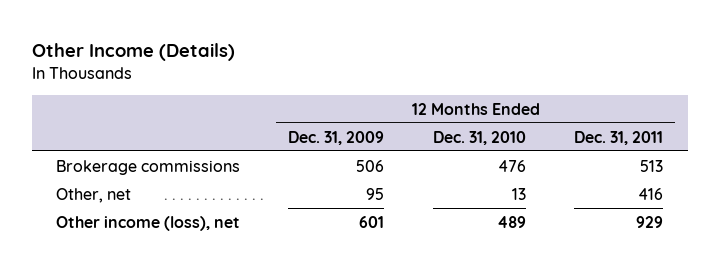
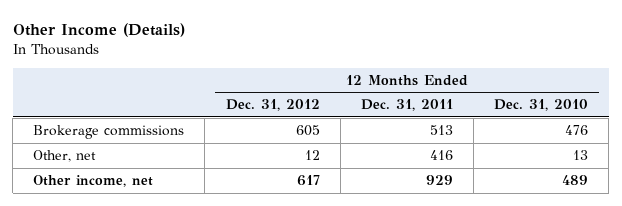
[288,130,385,145] Dec. 31, 2009 -> none
none -> [225,99,320,112] Dec. 31, 2012
[55,215,240,231] Other income (loss), net -> [33,175,154,188] Other income, net

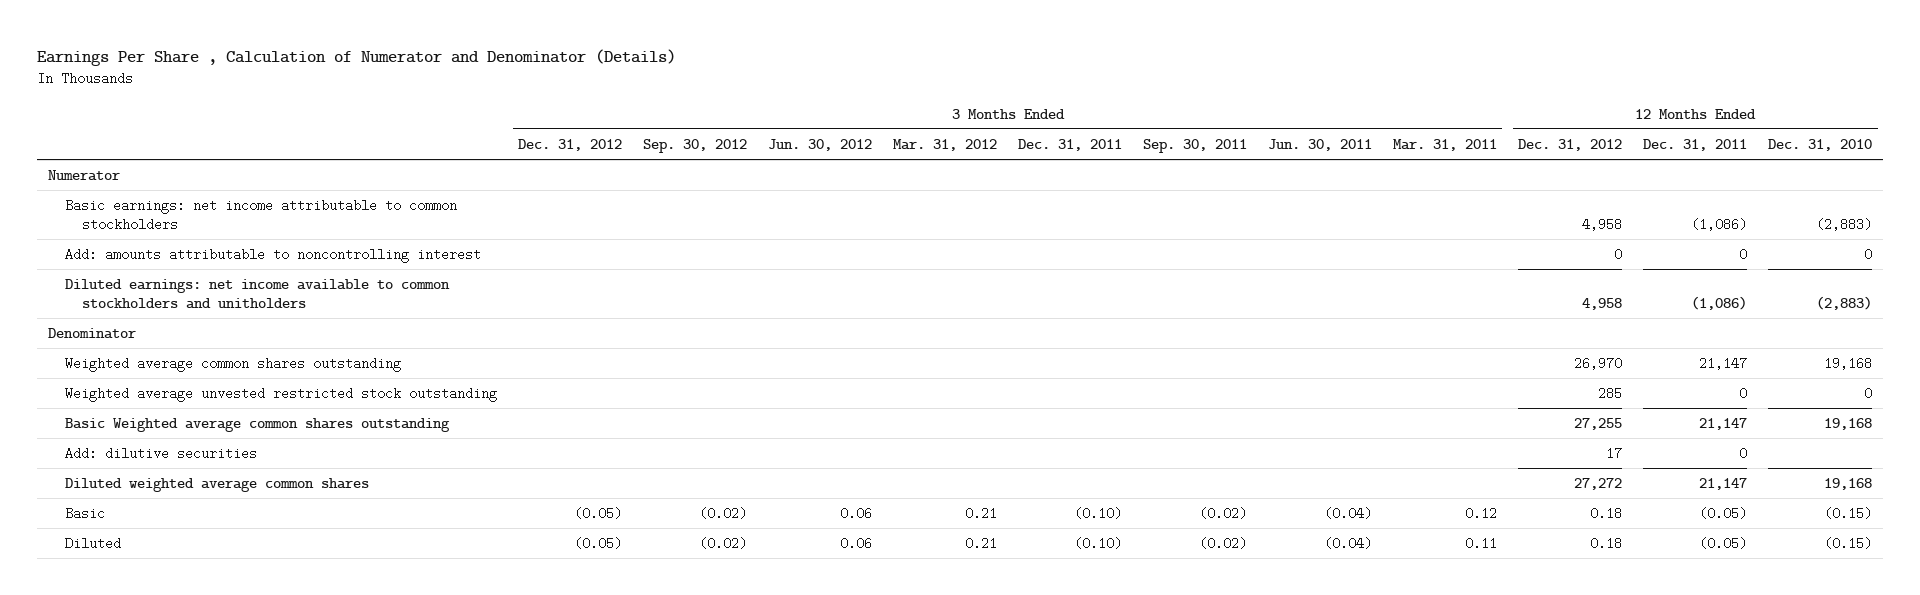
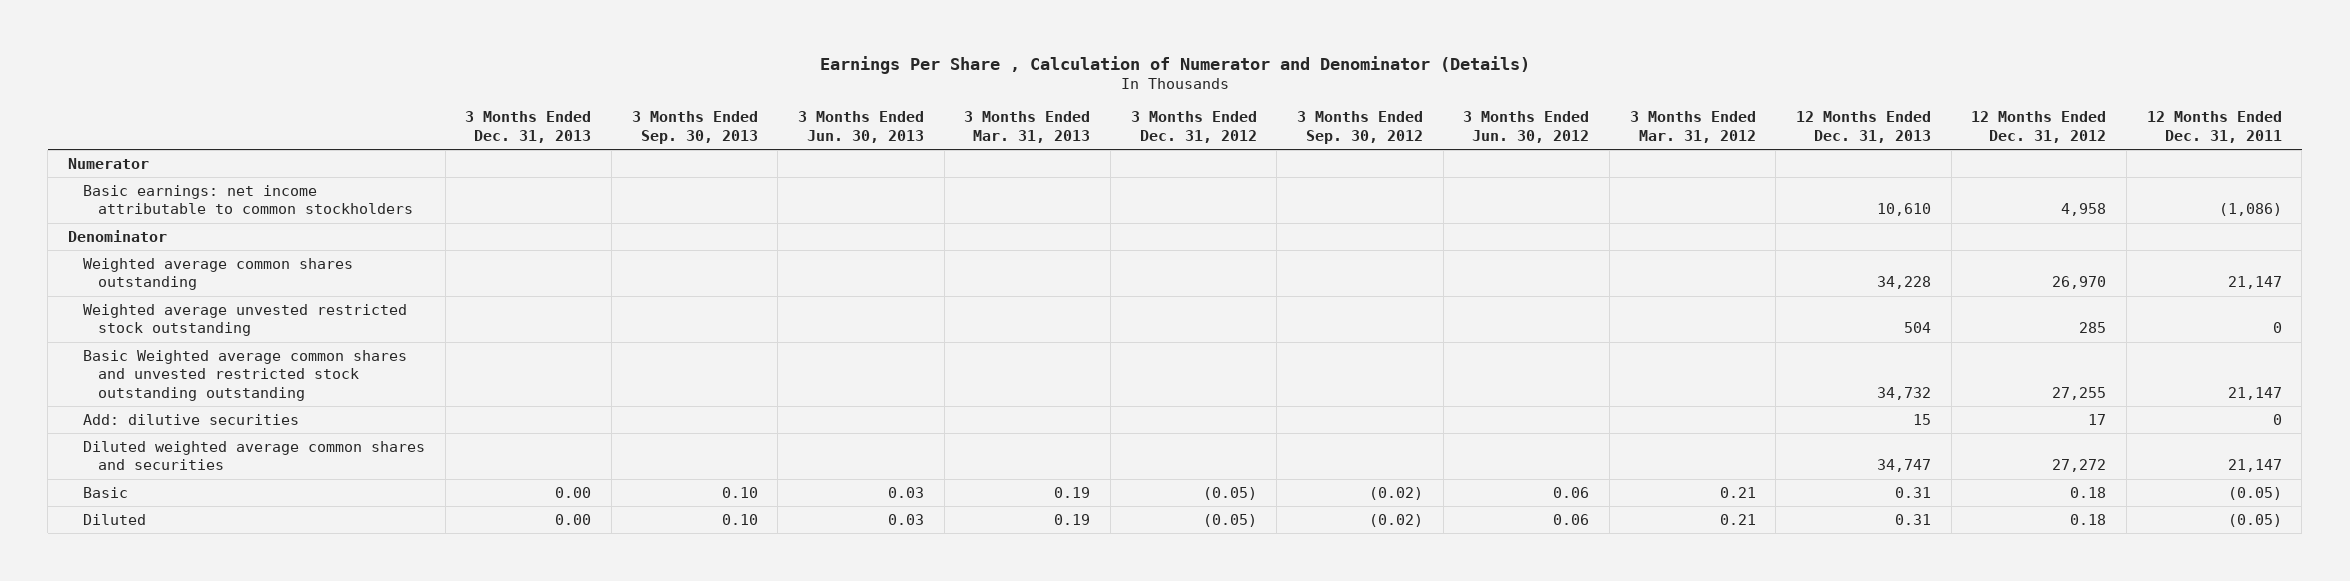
[1018,138,1123,151] Dec. 31, 2011 -> none
[1143,138,1248,153] Sep. 30, 2011 -> none
[1268,138,1373,151] Jun. 30, 2011 -> none
[1393,138,1498,151] Mar. 31, 2011 -> none
[1768,138,1873,151] Dec. 31, 2010 -> none
none -> [465,111,592,143] 3 Months Ended Dec. 31, 2013
none -> [631,111,758,144] 3 Months Ended Sep. 30, 2013
none -> [797,111,924,143] 3 Months Ended Jun. 30, 2013
none -> [964,111,1091,143] 3 Months Ended Mar. 31, 2013
none -> [1795,111,1931,143] 12 Months Ended Dec. 31, 2013
[64,247,481,263] Add: amounts attributable to noncontrolling interest -> none
[64,278,450,310] Diluted earnings: net income available to common stockholders and unitholders -> none
[64,417,450,432] Basic Weighted average common shares outstanding -> [82,349,407,401] Basic Weighted average common shares and unvested restricted stock outstanding outstanding
[64,477,369,492] Diluted weighted average common shares -> [82,440,425,471] Diluted weighted average common shares and securities

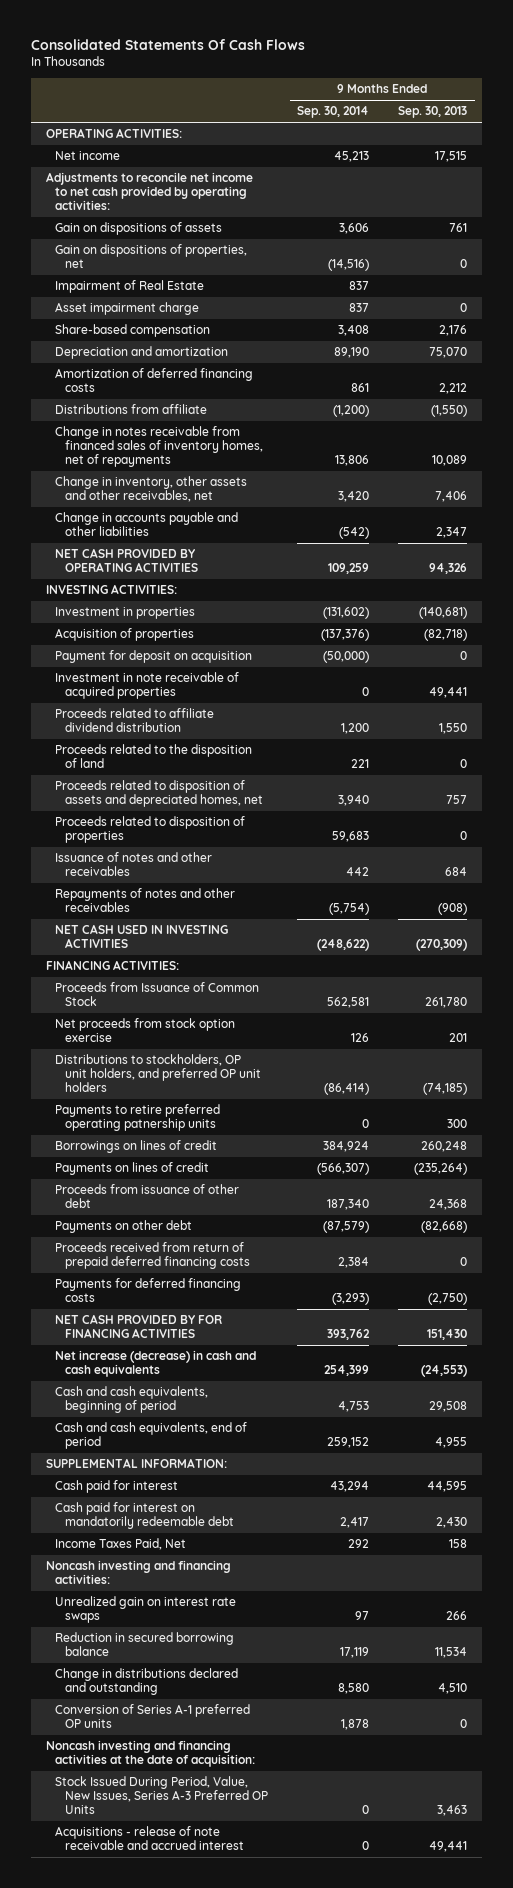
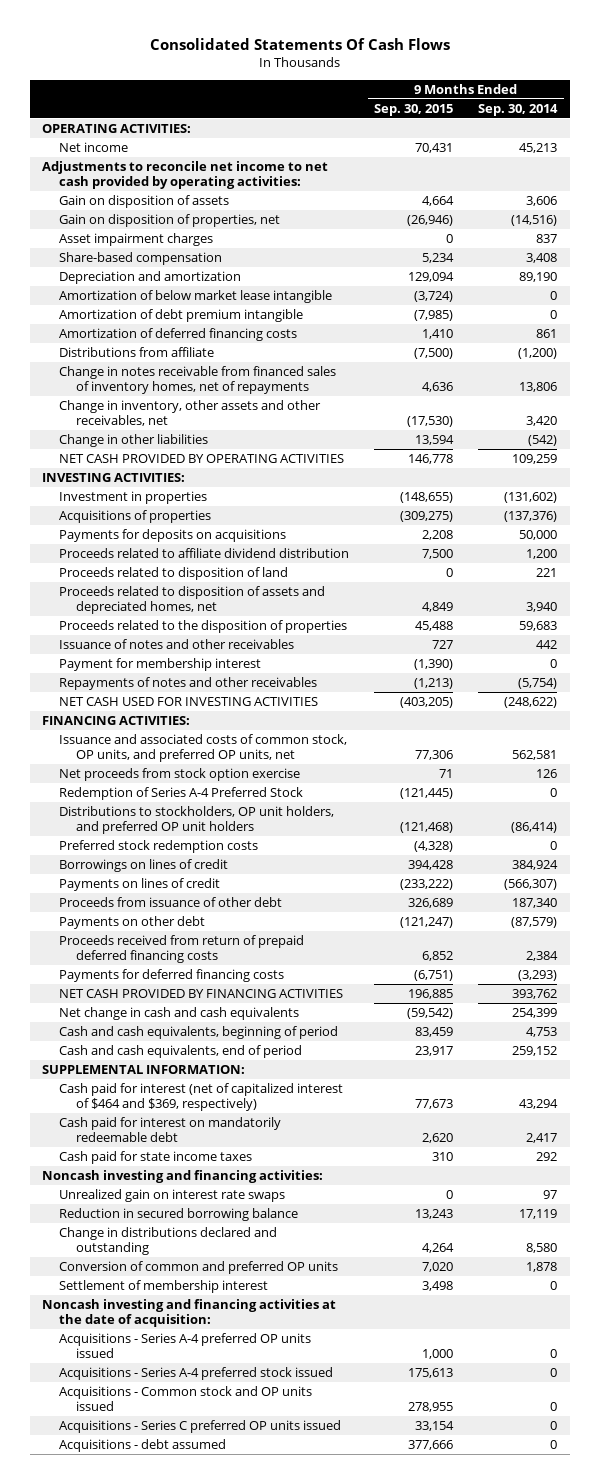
[398,106,468,119] Sep. 30, 2013 -> none
none -> [374,103,454,116] Sep. 30, 2015
[55,302,200,316] Asset impairment charge -> none
[55,222,223,236] Gain on dispositions of assets -> [59,195,230,209] Gain on disposition of assets
[55,244,248,269] Gain on dispositions of properties, net -> [59,214,281,228] Gain on disposition of properties, net
[55,280,205,294] Impairment of Real Estate -> [59,233,214,247] Asset impairment charges
none -> [59,290,333,304] Amortization of below market lease intangible
none -> [59,309,304,323] Amortization of debt premium intangible
[55,512,239,537] Change in accounts payable and other liabilities -> [59,434,209,448] Change in other liabilities
[55,672,240,700] Investment in note receivable of acquired properties -> none
[55,628,195,642] Acquisition of properties -> [59,510,212,524] Acquisitions of properties
[55,650,253,664] Payment for deposit on acquisition -> [59,529,287,543] Payments for deposits on acquisitions
[323,651,370,664] (50,000) -> [519,530,558,541] 50,000
[55,744,253,769] Proceeds related to the disposition of land -> [59,567,289,581] Proceeds related to disposition of land
[55,816,246,844] Proceeds related to disposition of properties -> [59,620,348,634] Proceeds related to the disposition of properties
none -> [59,658,262,672] Payment for membership interest
[55,924,229,949] NET CASH USED IN INVESTING ACTIVITIES -> [59,697,319,707] NET CASH USED FOR INVESTING ACTIVITIES
[55,982,260,1007] Proceeds from Issuance of Common Stock -> [59,734,348,763] Issuance and associated costs of common stock, OP units, and preferred OP units, net
none -> [59,787,304,801] Redemption of Series A-4 Preferred Stock
[55,1104,221,1132] Payments to retire preferred operating patnership units -> none
none -> [59,840,259,854] Preferred stock redemption costs
[55,1314,223,1339] NET CASH PROVIDED BY FOR FINANCING ACTIVITIES -> [59,989,344,999] NET CASH PROVIDED BY FINANCING ACTIVITIES
[55,1350,257,1378] Net increase (decrease) in cash and cash equivalents -> [59,1007,300,1021] Net change in cash and cash equivalents
[55,1480,179,1494] Cash paid for interest -> [59,1083,344,1112] Cash paid for interest (net of capitalized interest of $464 and $369, respectively)
[55,1538,187,1551] Income Taxes Paid, Net -> [59,1151,253,1165] Cash paid for state income taxes
[55,1704,251,1729] Conversion of Series A-1 preferred OP units -> [59,1261,339,1275] Conversion of common and preferred OP units
none -> [59,1280,269,1294] Settlement of membership interest
[55,1776,268,1815] Stock Issued During Period, Value, New Issues, Series A-3 Preferred OP Units -> none
[55,1826,244,1851] Acquisitions - release of note receivable and accrued interest -> none
none -> [59,1333,312,1359] Acquisitions - Series A-4 preferred OP units issued
none -> [59,1367,334,1381] Acquisitions - Series A-4 preferred stock issued
none -> [59,1386,313,1412] Acquisitions - Common stock and OP units issued
none -> [59,1420,342,1434] Acquisitions - Series C preferred OP units issued
none -> [59,1439,227,1453] Acquisitions - debt assumed

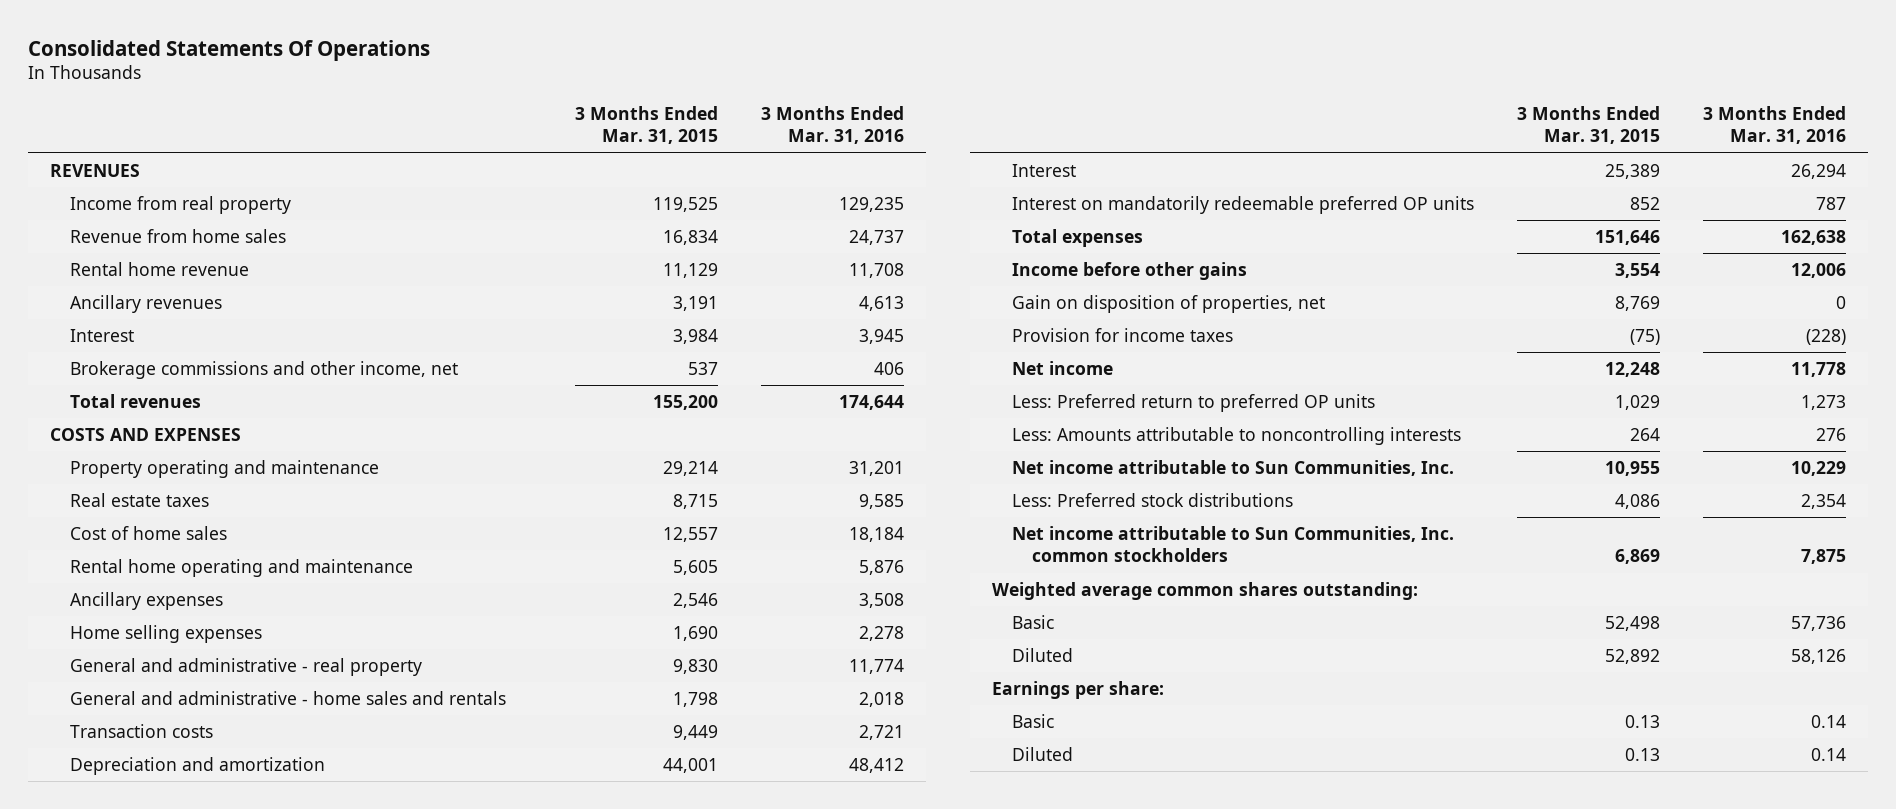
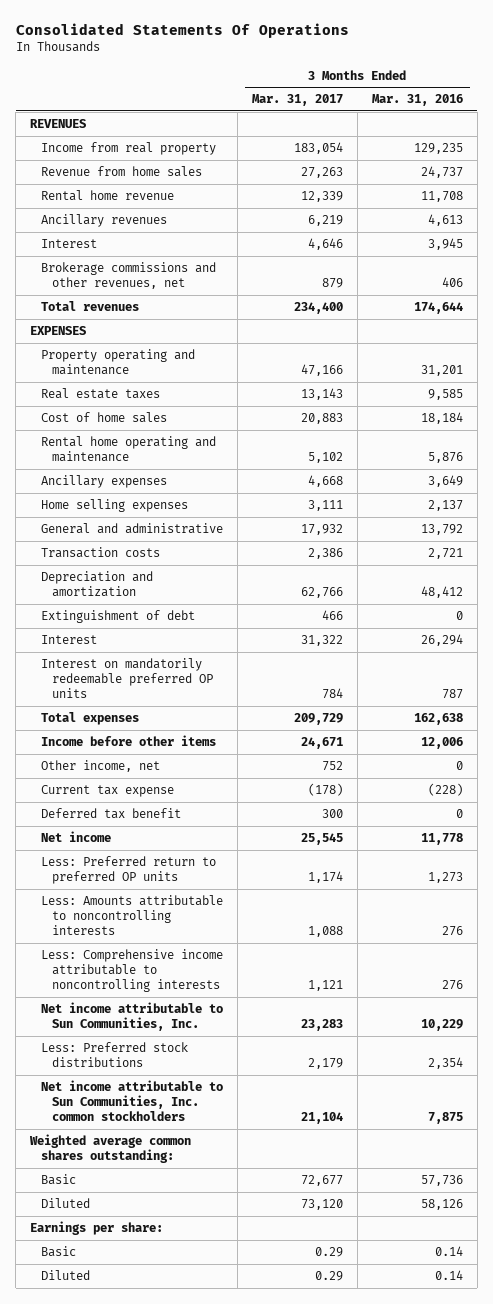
[575,106,719,145] 3 Months Ended Mar. 31, 2015 -> none
none -> [251,94,343,107] Mar. 31, 2017
[69,361,458,380] Brokerage commissions and other income, net -> [41,262,217,290] Brokerage commissions and other revenues, net
[49,428,241,442] COSTS AND EXPENSES -> [30,326,87,336] EXPENSES
[69,691,506,706] General and administrative - home sales and rentals -> none
[859,593,905,609] 3,508 -> [427,475,463,488] 3,649
[859,626,905,642] 2,278 -> [427,500,463,512] 2,137
[69,658,422,677] General and administrative - real property -> [41,523,224,535] General and administrative
[849,659,905,675] 11,774 -> [420,524,463,536] 13,792
none -> [41,610,196,624] Extinguishment of debt
[1011,295,1325,314] Gain on disposition of properties, net -> none
[1011,262,1247,281] Income before other gains -> [41,735,217,747] Income before other items
none -> [41,760,161,773] Other income, net
[1011,328,1233,343] Provision for income taxes -> [41,785,175,798] Current tax expense
none -> [41,808,182,820] Deferred tax benefit
none -> [41,949,224,993] Less: Comprehensive income attributable to noncontrolling interests

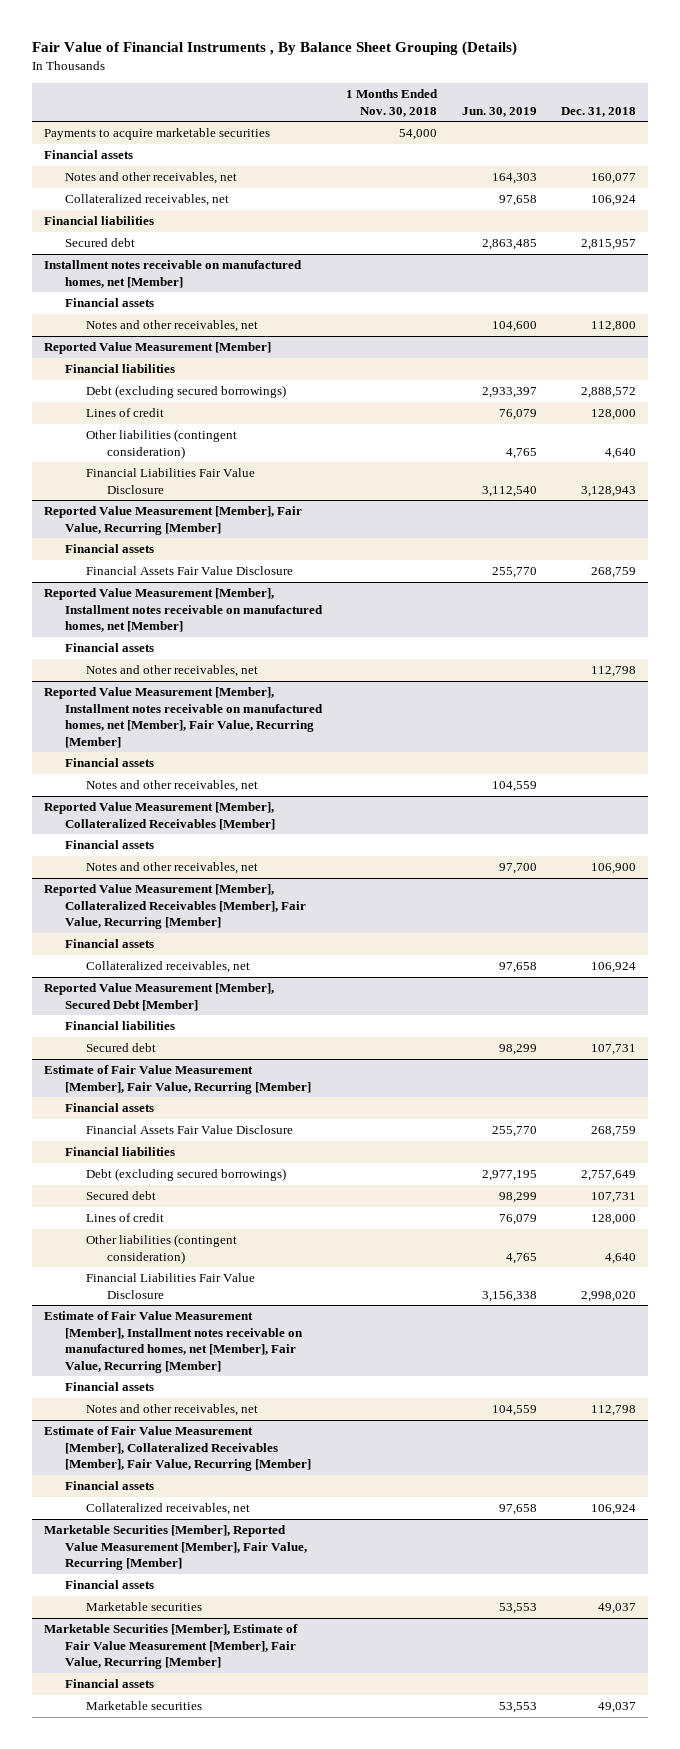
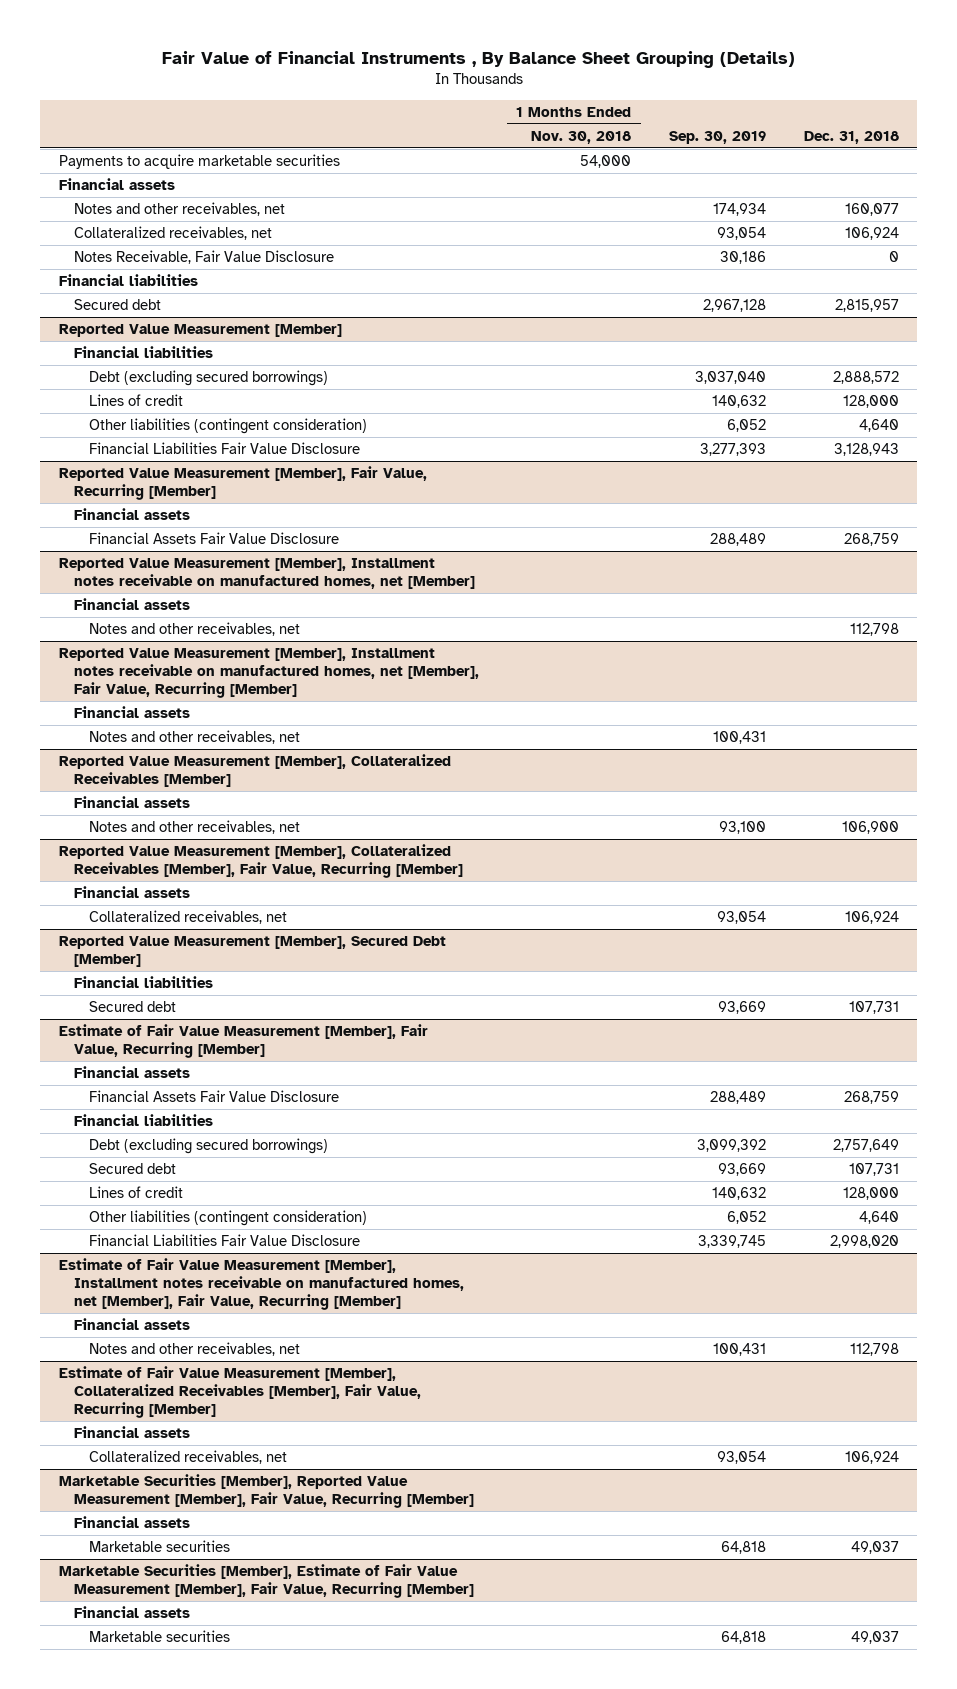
[461,106,537,117] Jun. 30, 2019 -> none
none -> [668,130,766,144] Sep. 30, 2019
none -> [73,250,334,265] Notes Receivable, Fair Value Disclosure
[43,260,302,288] Installment notes receivable on manufactured homes, net [Member] -> none
[64,298,154,308] Financial assets -> none
[85,320,258,333] Notes and other receivables, net -> none

